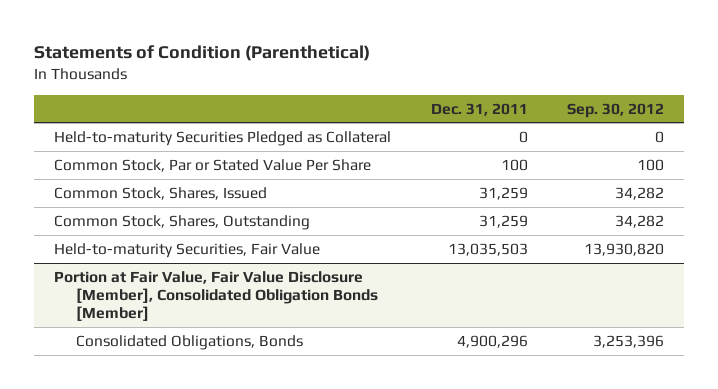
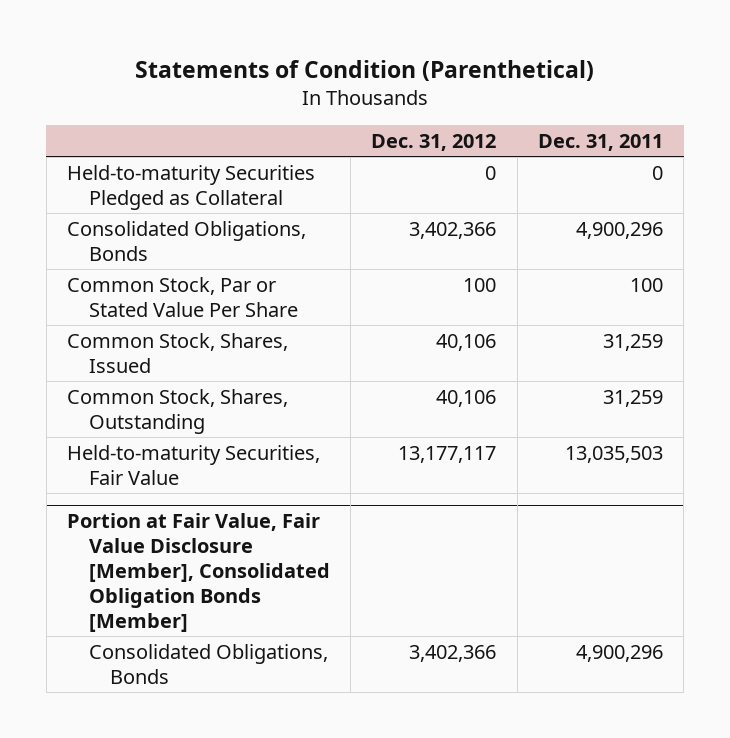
[567,102,665,118] Sep. 30, 2012 -> none
none -> [371,133,497,151] Dec. 31, 2012
none -> [67,220,307,261] Consolidated Obligations, Bonds

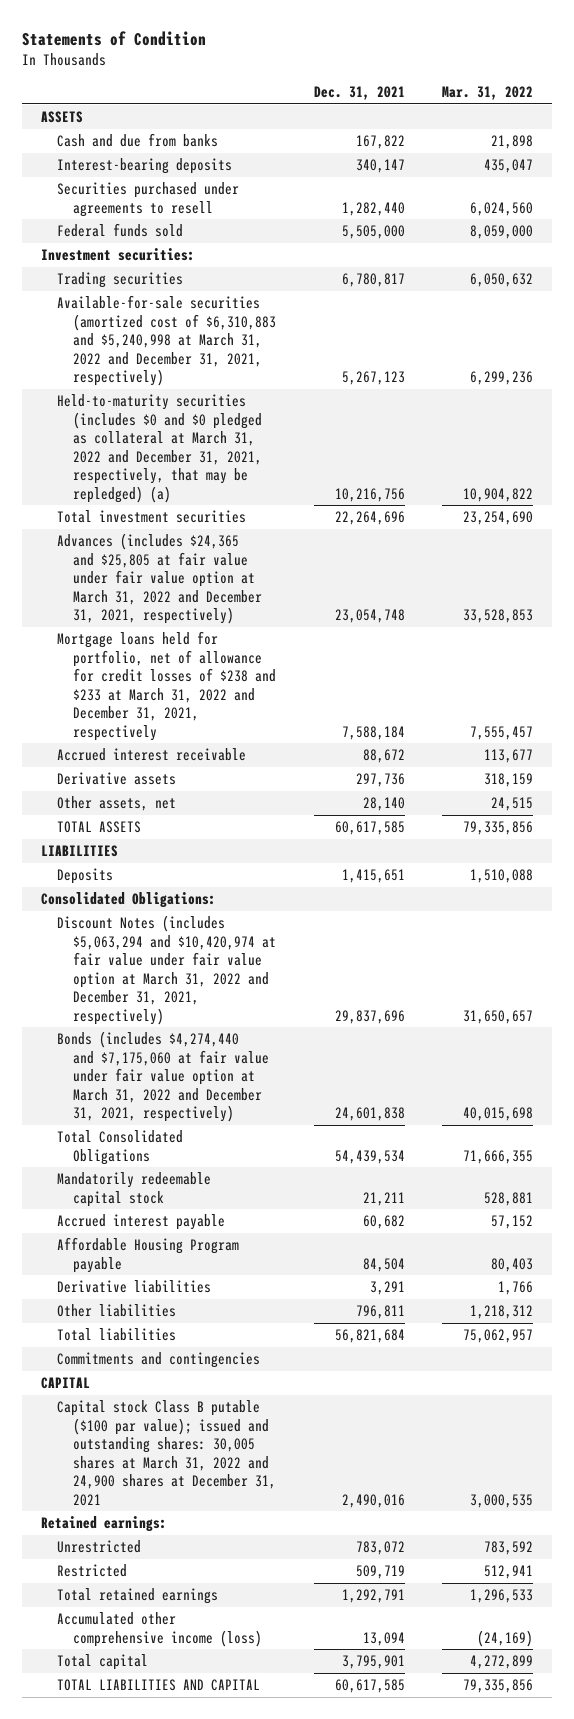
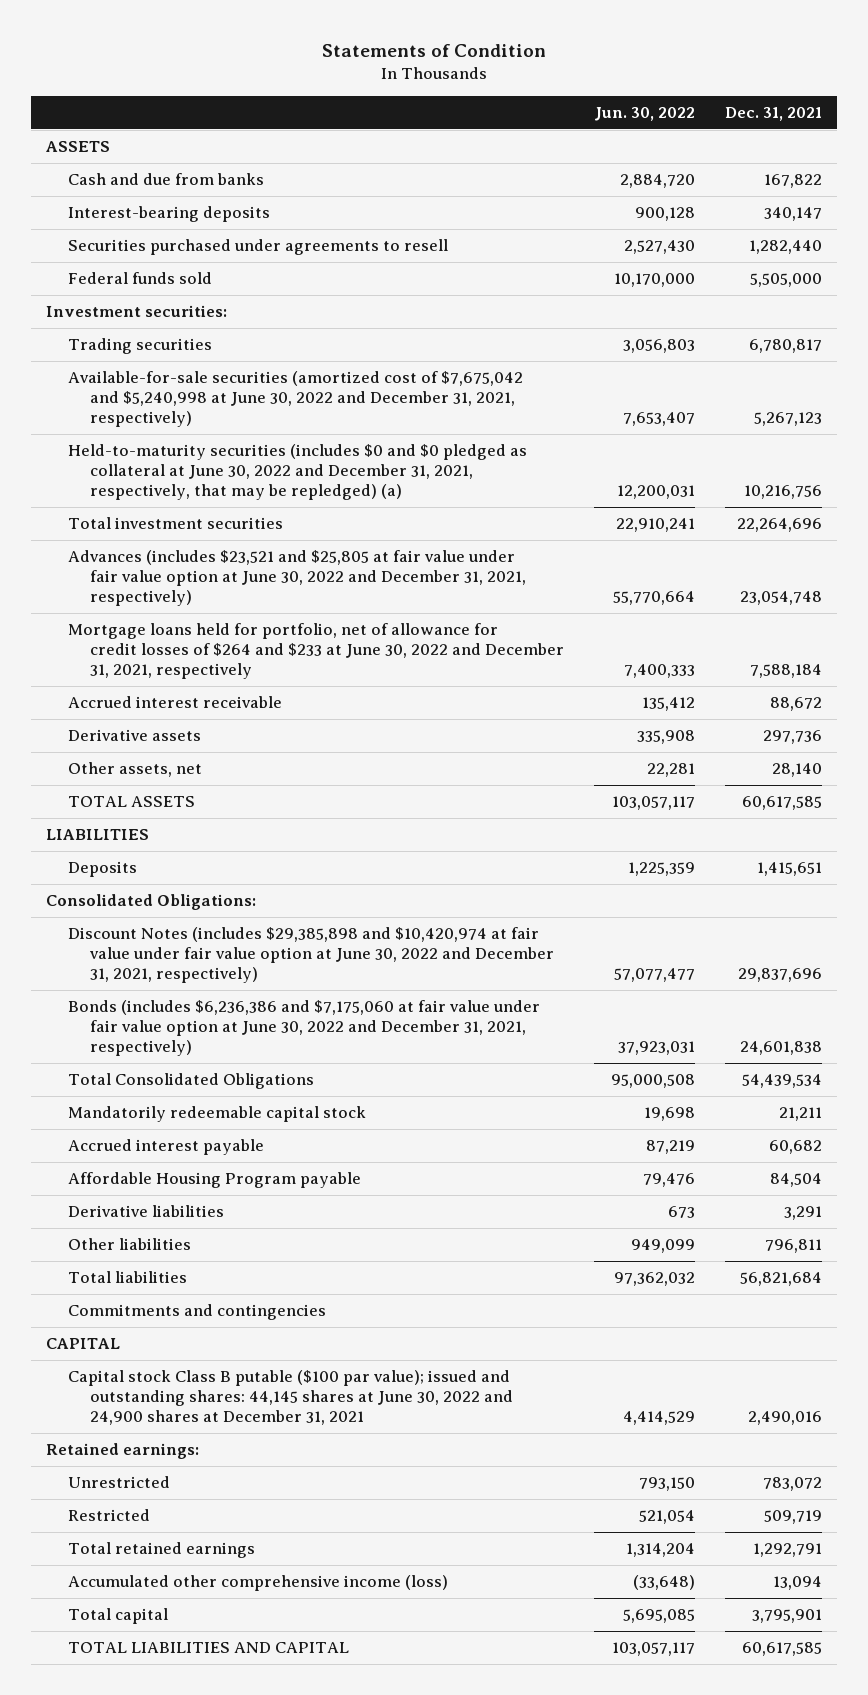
[442,86,534,101] Mar. 31, 2022 -> none
none -> [594,107,696,122] Jun. 30, 2022
[57,294,277,387] Available-for-sale securities (amortized cost of $6,310,883 and $5,240,998 at March 31, 2022 and December 31, 2021, respectively) -> [68,371,524,428] Available-for-sale securities (amortized cost of $7,675,042 and $5,240,998 at June 30, 2022 and December 31, 2021, respectively)
[57,393,263,503] Held-to-maturity securities (includes $0 and $0 pledged as collateral at March 31, 2022 and December 31, 2021, respectively, that may be repledged) (a) -> [68,444,528,501] Held-to-maturity securities (includes $0 and $0 pledged as collateral at June 30, 2022 and December 31, 2021, respectively, that may be repledged) (a)
[57,532,263,625] Advances (includes $24,365 and $25,805 at fair value under fair value option at March 31, 2022 and December 31, 2021, respectively) -> [68,550,527,607] Advances (includes $23,521 and $25,805 at fair value under fair value option at June 30, 2022 and December 31, 2021, respectively)
[57,630,277,741] Mortgage loans held for portfolio, net of allowance for credit losses of $238 and $233 at March 31, 2022 and December 31, 2021, respectively -> [68,623,565,680] Mortgage loans held for portfolio, net of allowance for credit losses of $264 and $233 at June 30, 2022 and December 31, 2021, respectively
[57,914,277,1025] Discount Notes (includes $5,063,294 and $10,420,974 at fair value under fair value option at March 31, 2022 and December 31, 2021, respectively) -> [68,927,555,984] Discount Notes (includes $29,385,898 and $10,420,974 at fair value under fair value option at June 30, 2022 and December 31, 2021, respectively)
[57,1030,270,1123] Bonds (includes $4,274,440 and $7,175,060 at fair value under fair value option at March 31, 2022 and December 31, 2021, respectively) -> [68,1000,541,1057] Bonds (includes $6,236,386 and $7,175,060 at fair value under fair value option at June 30, 2022 and December 31, 2021, respectively)
[57,1399,277,1506] Capital stock Class B putable ($100 par value); issued and outstanding shares: 30,005 shares at March 31, 2022 and 24,900 shares at December 31, 2021 -> [68,1370,514,1426] Capital stock Class B putable ($100 par value); issued and outstanding shares: 44,145 shares at June 30, 2022 and 24,900 shares at December 31, 2021

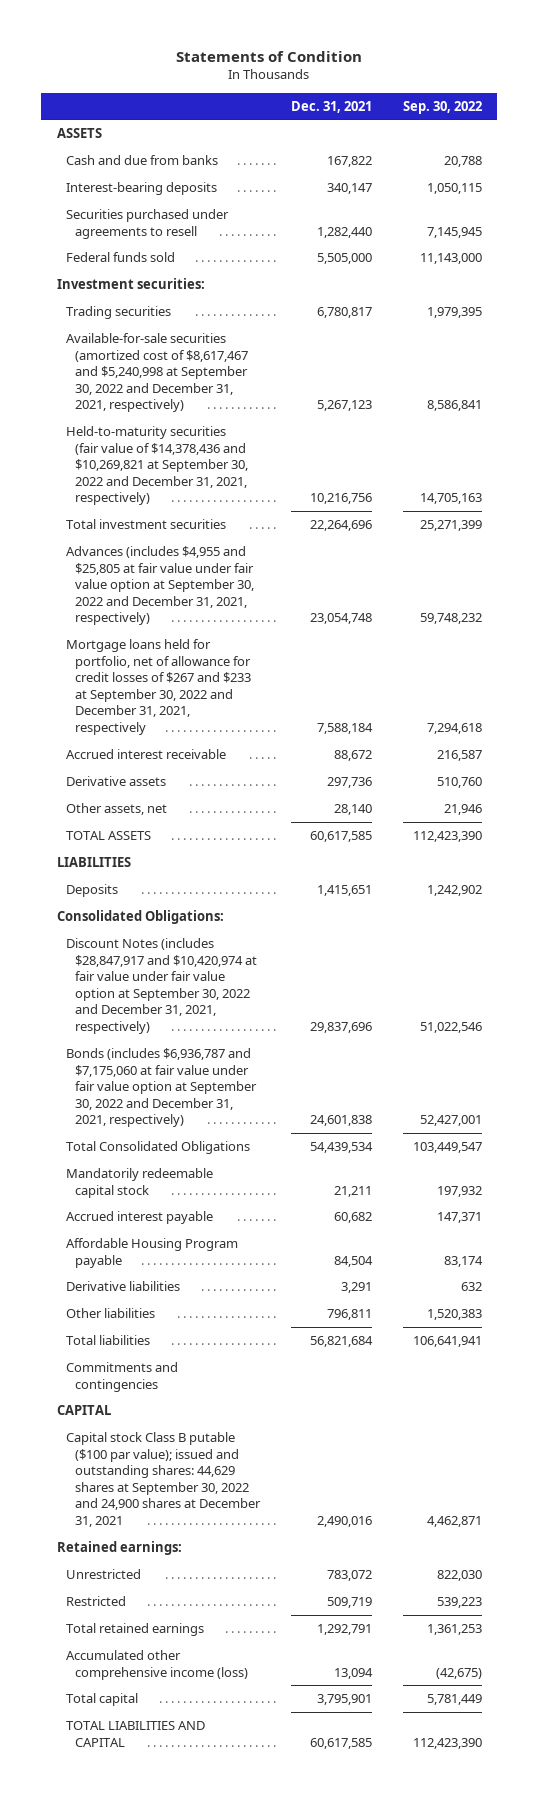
[594,107,696,122] Jun. 30, 2022 -> none
none -> [402,100,482,114] Sep. 30, 2022
[68,371,524,428] Available-for-sale securities (amortized cost of $7,675,042 and $5,240,998 at June 30, 2022 and December 31, 2021, respectively) -> [65,333,249,413] Available-for-sale securities (amortized cost of $8,617,467 and $5,240,998 at September 30, 2022 and December 31, 2021, respectively)
[68,444,528,501] Held-to-maturity securities (includes $0 and $0 pledged as collateral at June 30, 2022 and December 31, 2021, respectively, that may be repledged) (a) -> [65,426,249,506] Held-to-maturity securities (fair value of $14,378,436 and $10,269,821 at September 30, 2022 and December 31, 2021, respectively)
[68,550,527,607] Advances (includes $23,521 and $25,805 at fair value under fair value option at June 30, 2022 and December 31, 2021, respectively) -> [65,546,255,626] Advances (includes $4,955 and $25,805 at fair value under fair value option at September 30, 2022 and December 31, 2021, respectively)
[68,623,565,680] Mortgage loans held for portfolio, net of allowance for credit losses of $264 and $233 at June 30, 2022 and December 31, 2021, respectively -> [65,639,252,736] Mortgage loans held for portfolio, net of allowance for credit losses of $267 and $233 at September 30, 2022 and December 31, 2021, respectively
[68,927,555,984] Discount Notes (includes $29,385,898 and $10,420,974 at fair value under fair value option at June 30, 2022 and December 31, 2021, respectively) -> [65,938,258,1035] Discount Notes (includes $28,847,917 and $10,420,974 at fair value under fair value option at September 30, 2022 and December 31, 2021, respectively)
[68,1000,541,1057] Bonds (includes $6,236,386 and $7,175,060 at fair value under fair value option at June 30, 2022 and December 31, 2021, respectively) -> [65,1048,258,1128] Bonds (includes $6,936,787 and $7,175,060 at fair value under fair value option at September 30, 2022 and December 31, 2021, respectively)
[68,1370,514,1426] Capital stock Class B putable ($100 par value); issued and outstanding shares: 44,145 shares at June 30, 2022 and 24,900 shares at December 31, 2021 -> [65,1432,262,1528] Capital stock Class B putable ($100 par value); issued and outstanding shares: 44,629 shares at September 30, 2022 and 24,900 shares at December 31, 2021

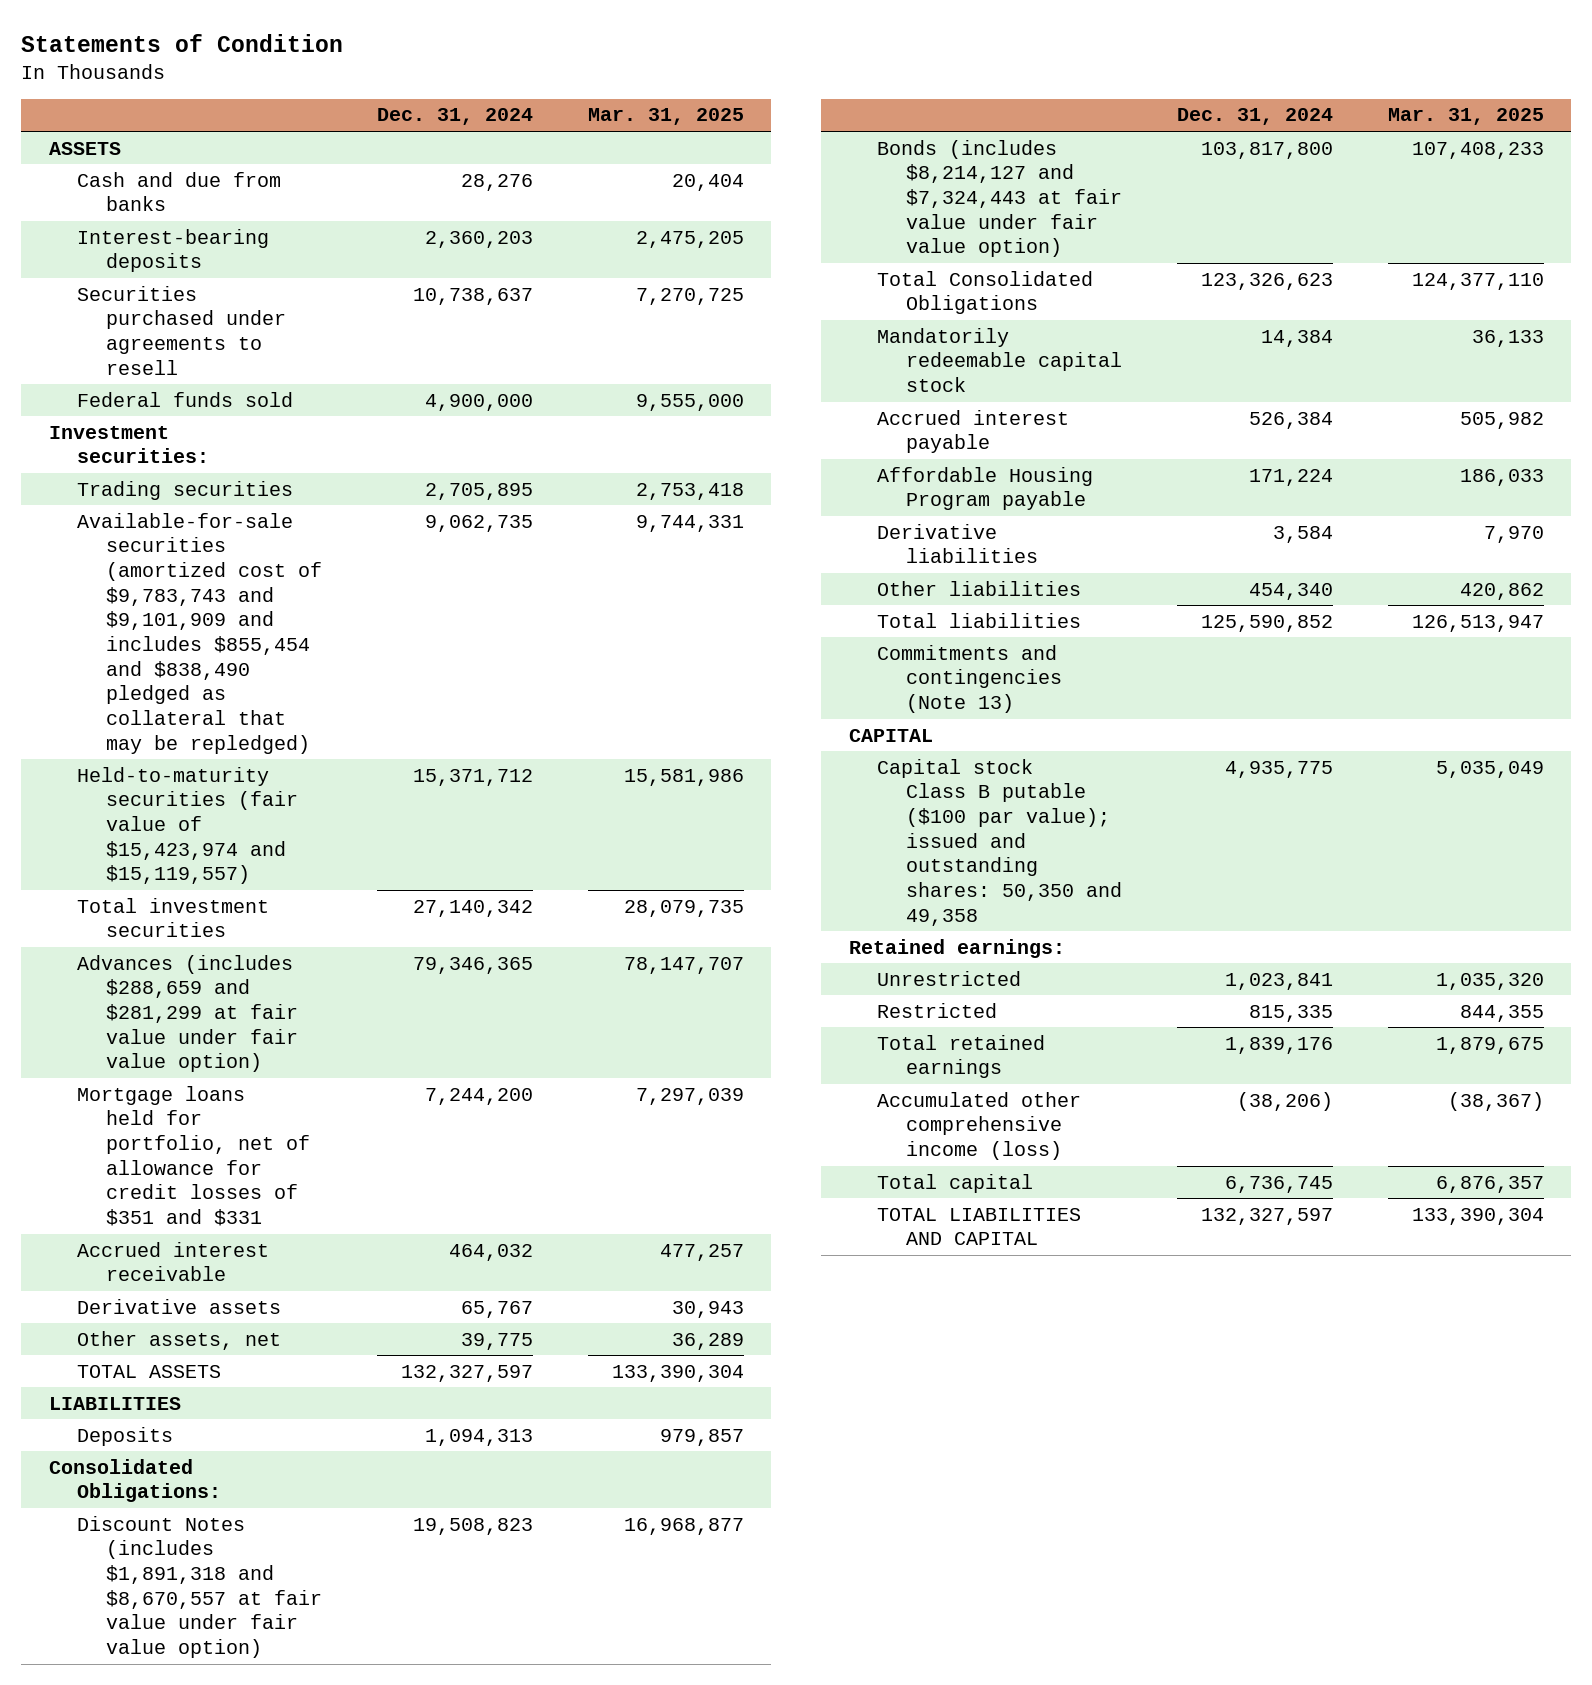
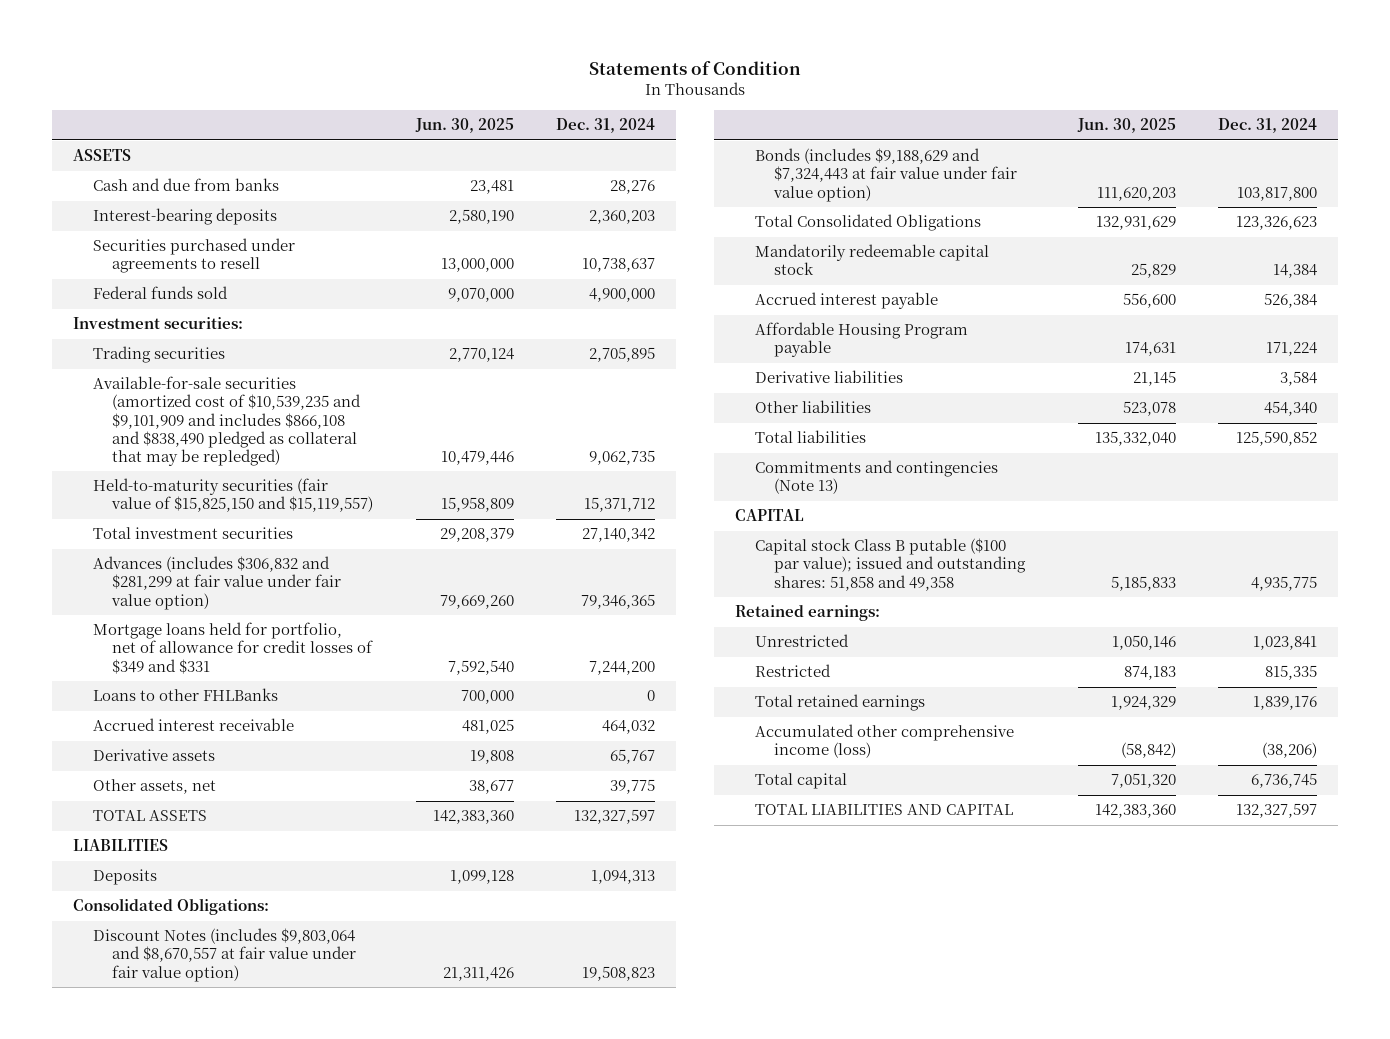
[587,108,744,126] Mar. 31, 2025 -> none
none -> [414,118,514,134] Jun. 30, 2025
[77,512,322,754] Available-for-sale securities (amortized cost of $9,783,743 and $9,101,909 and includes $855,454 and $838,490 pledged as collateral that may be repledged) -> [92,376,362,466] Available-for-sale securities (amortized cost of $10,539,235 and $9,101,909 and includes $866,108 and $838,490 pledged as collateral that may be repledged)
[77,766,298,885] Held-to-maturity securities (fair value of $15,423,974 and $15,119,557) -> [92,478,374,513] Held-to-maturity securities (fair value of $15,825,150 and $15,119,557)
[77,954,298,1073] Advances (includes $288,659 and $281,299 at fair value under fair value option) -> [92,556,342,610] Advances (includes $306,832 and $281,299 at fair value under fair value option)
[77,1085,310,1227] Mortgage loans held for portfolio, net of allowance for credit losses of $351 and $331 -> [92,622,374,674] Mortgage loans held for portfolio, net of allowance for credit losses of $349 and $331
none -> [92,688,278,702] Loans to other FHLBanks
[77,1515,322,1659] Discount Notes (includes $1,891,318 and $8,670,557 at fair value under fair value option) -> [92,928,357,982] Discount Notes (includes $9,803,064 and $8,670,557 at fair value under fair value option)
[877,139,1122,258] Bonds (includes $8,214,127 and $7,324,443 at fair value under fair value option) -> [754,148,1018,202] Bonds (includes $9,188,629 and $7,324,443 at fair value under fair value option)
[877,758,1122,926] Capital stock Class B putable ($100 par value); issued and outstanding shares: 50,350 and 49,358 -> [754,538,1027,591] Capital stock Class B putable ($100 par value); issued and outstanding shares: 51,858 and 49,358

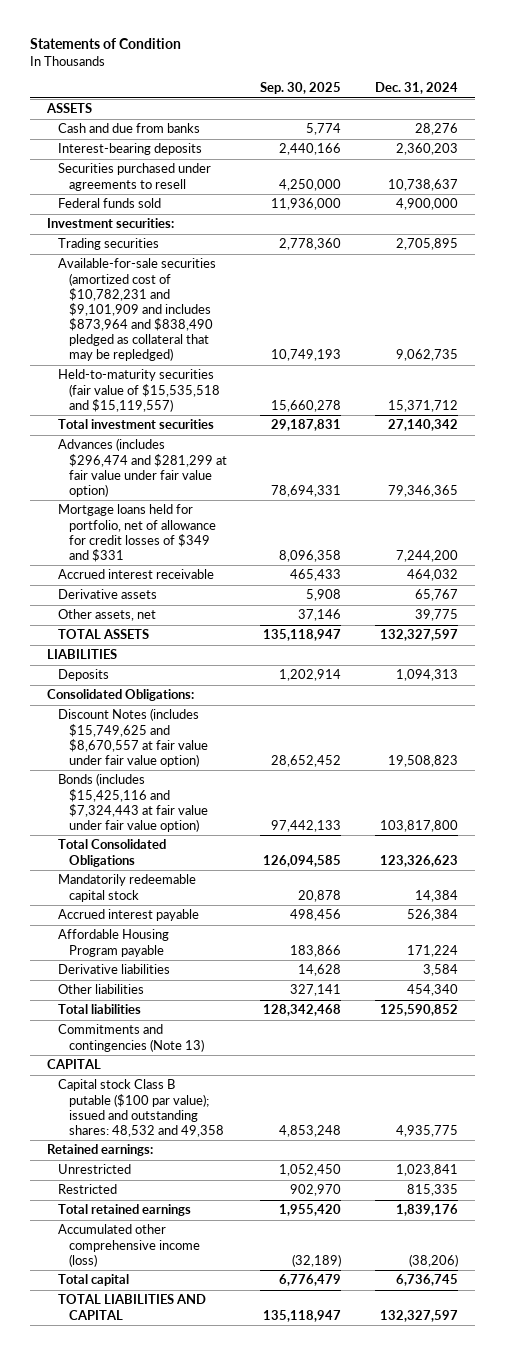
[414,118,514,134] Jun. 30, 2025 -> none
none -> [260,82,342,95] Sep. 30, 2025
[92,376,362,466] Available-for-sale securities (amortized cost of $10,539,235 and $9,101,909 and includes $866,108 and $838,490 pledged as collateral that may be repledged) -> [57,258,216,362] Available-for-sale securities (amortized cost of $10,782,231 and $9,101,909 and includes $873,964 and $838,490 pledged as collateral that may be repledged)
[92,478,374,513] Held-to-maturity securities (fair value of $15,825,150 and $15,119,557) -> [57,369,220,412] Held-to-maturity securities (fair value of $15,535,518 and $15,119,557)
[92,556,342,610] Advances (includes $306,832 and $281,299 at fair value under fair value option) -> [57,438,227,497] Advances (includes $296,474 and $281,299 at fair value under fair value option)
[92,688,278,702] Loans to other FHLBanks -> none
[92,928,357,982] Discount Notes (includes $9,803,064 and $8,670,557 at fair value under fair value option) -> [57,708,208,767] Discount Notes (includes $15,749,625 and $8,670,557 at fair value under fair value option)
[754,148,1018,202] Bonds (includes $9,188,629 and $7,324,443 at fair value under fair value option) -> [57,773,208,832] Bonds (includes $15,425,116 and $7,324,443 at fair value under fair value option)
[754,538,1027,591] Capital stock Class B putable ($100 par value); issued and outstanding shares: 51,858 and 49,358 -> [57,1079,224,1137] Capital stock Class B putable ($100 par value); issued and outstanding shares: 48,532 and 49,358

